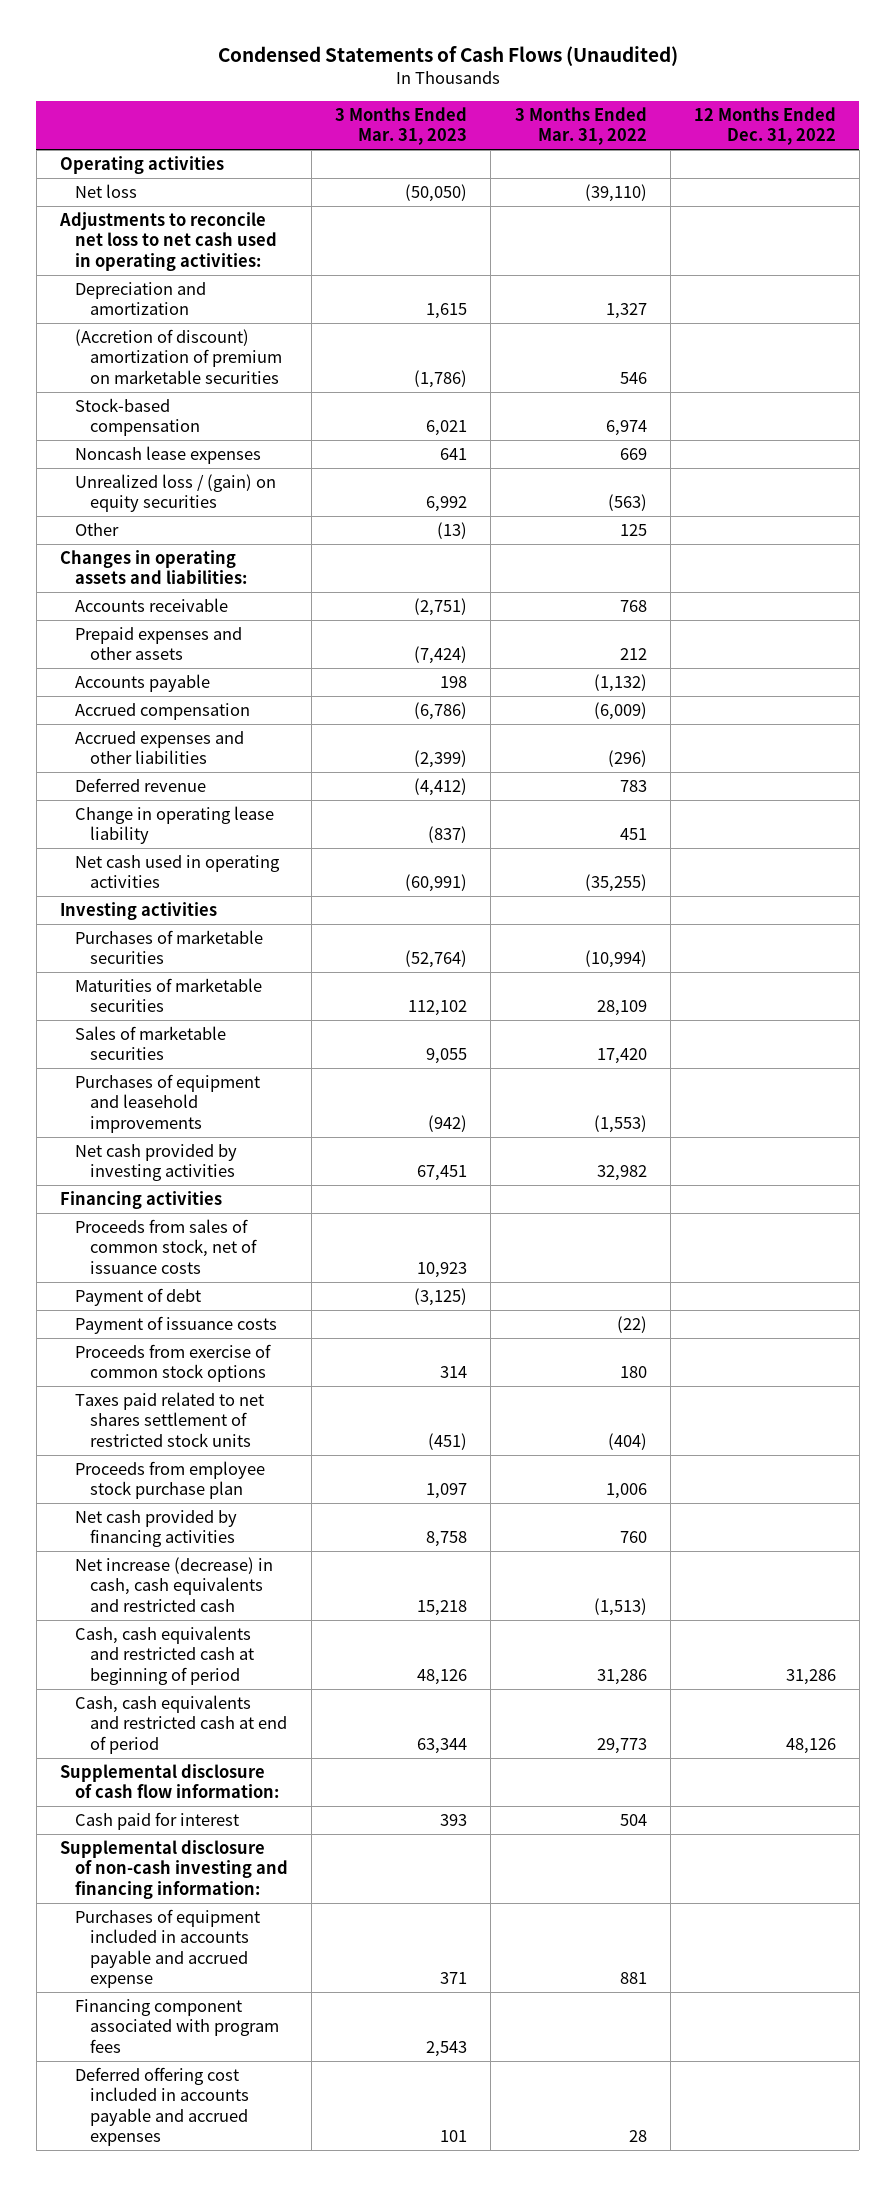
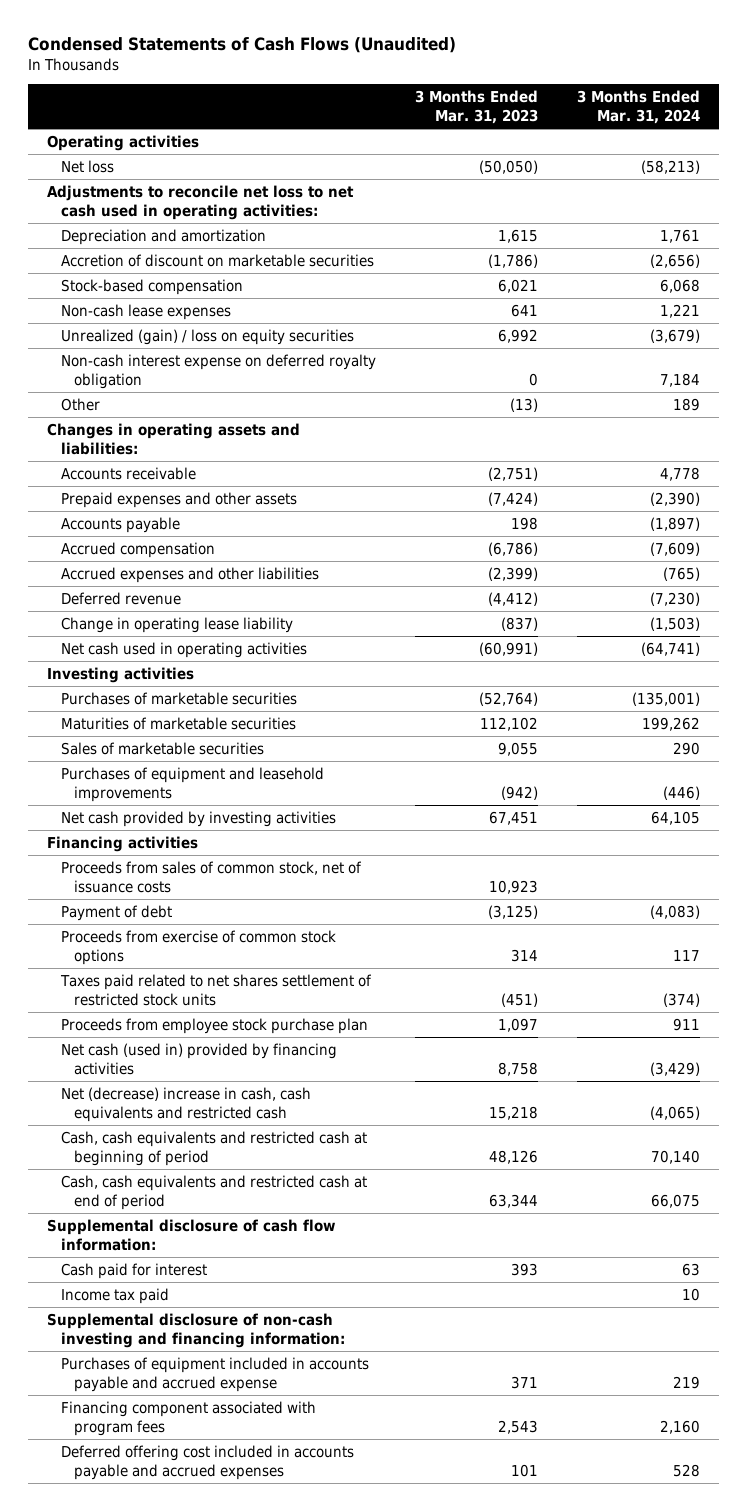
[514,106,647,145] 3 Months Ended Mar. 31, 2022 -> none
[693,106,836,145] 12 Months Ended Dec. 31, 2022 -> none
none -> [576,90,700,125] 3 Months Ended Mar. 31, 2024
[74,329,283,384] (Accretion of discount) amortization of premium on marketable securities -> [60,253,374,267] Accretion of discount on marketable securities
[74,446,261,465] Noncash lease expenses -> [60,303,231,320] Non-cash lease expenses
[74,474,276,513] Unrealized loss / (gain) on equity securities -> [60,328,354,345] Unrealized (gain) / loss on equity securities
none -> [60,353,376,389] Non-cash interest expense on deferred royalty obligation
[74,1316,277,1335] Payment of issuance costs -> none
[74,1510,237,1548] Net cash provided by financing activities -> [60,1042,337,1075] Net cash (used in) provided by financing activities
[74,1557,273,1612] Net increase (decrease) in cash, cash equivalents and restricted cash -> [60,1086,311,1122] Net (decrease) increase in cash, cash equivalents and restricted cash
none -> [60,1287,169,1304] Income tax paid

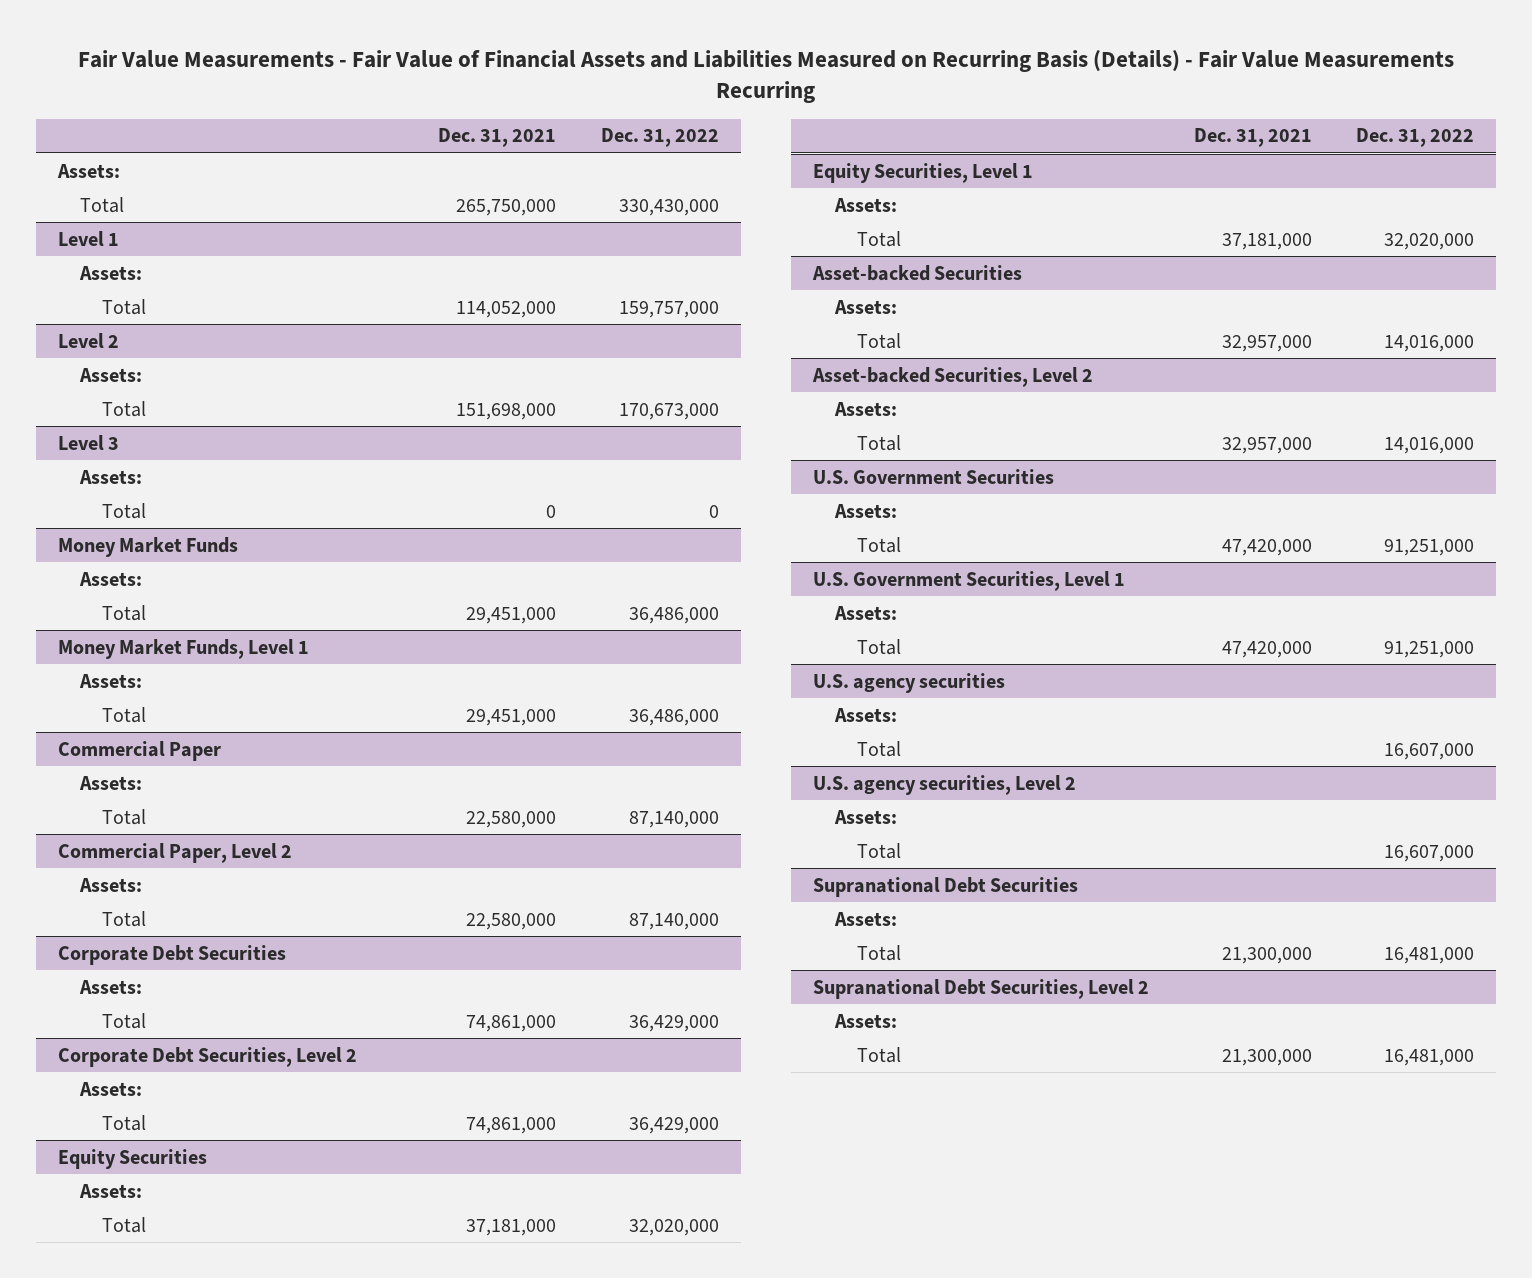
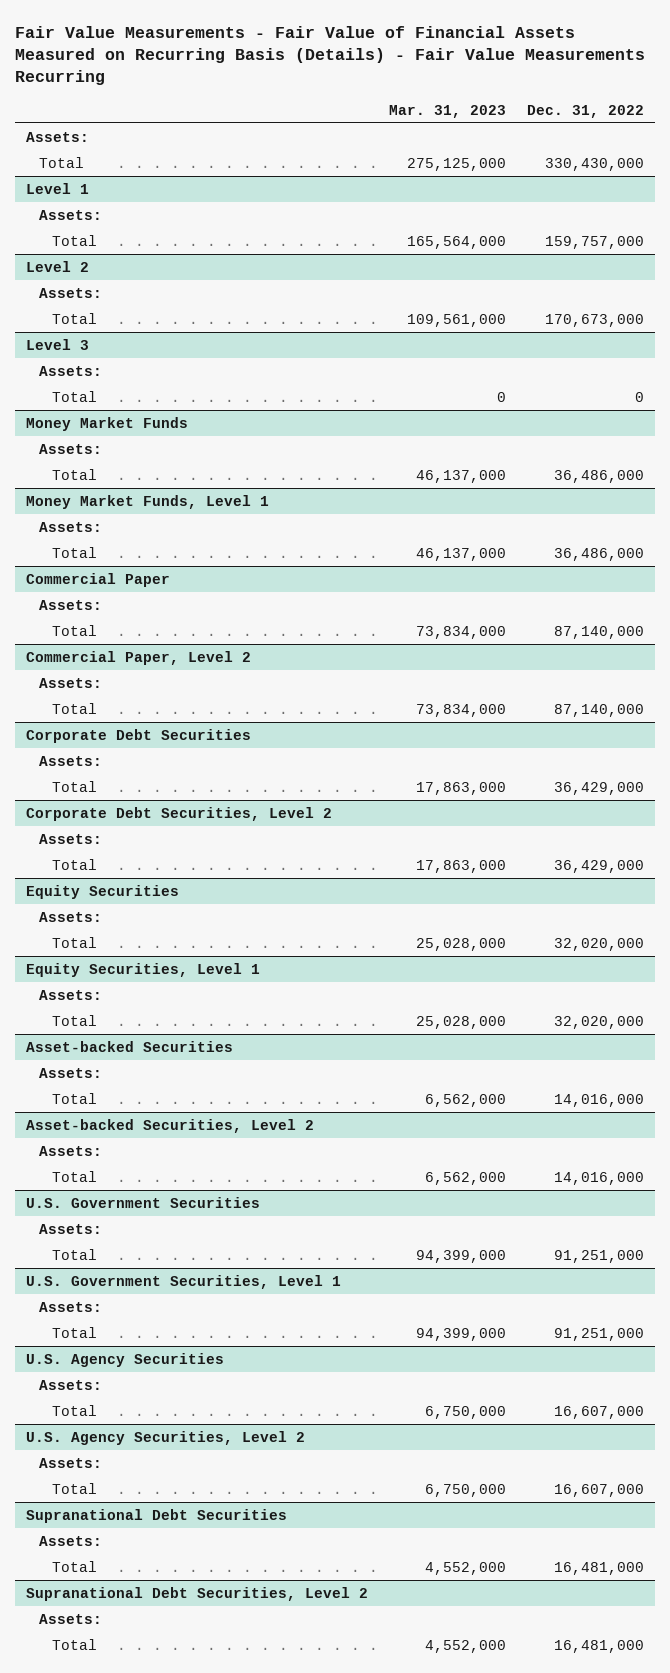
[78,50,1455,104] Fair Value Measurements - Fair Value of Financial Assets and Liabilities Measured on Recurring Basis (Details) - Fair Value Measurements Recurring -> [15,25,646,86] Fair Value Measurements - Fair Value of Financial Assets Measured on Recurring Basis (Details) - Fair Value Measurements Recurring
[438,128,557,148] Dec. 31, 2021 -> none
none -> [389,104,507,118] Mar. 31, 2023
[813,672,1006,693] U.S. agency securities -> [25,1352,224,1367] U.S. Agency Securities
[813,774,1077,795] U.S. agency securities, Level 2 -> [25,1430,305,1445] U.S. Agency Securities, Level 2

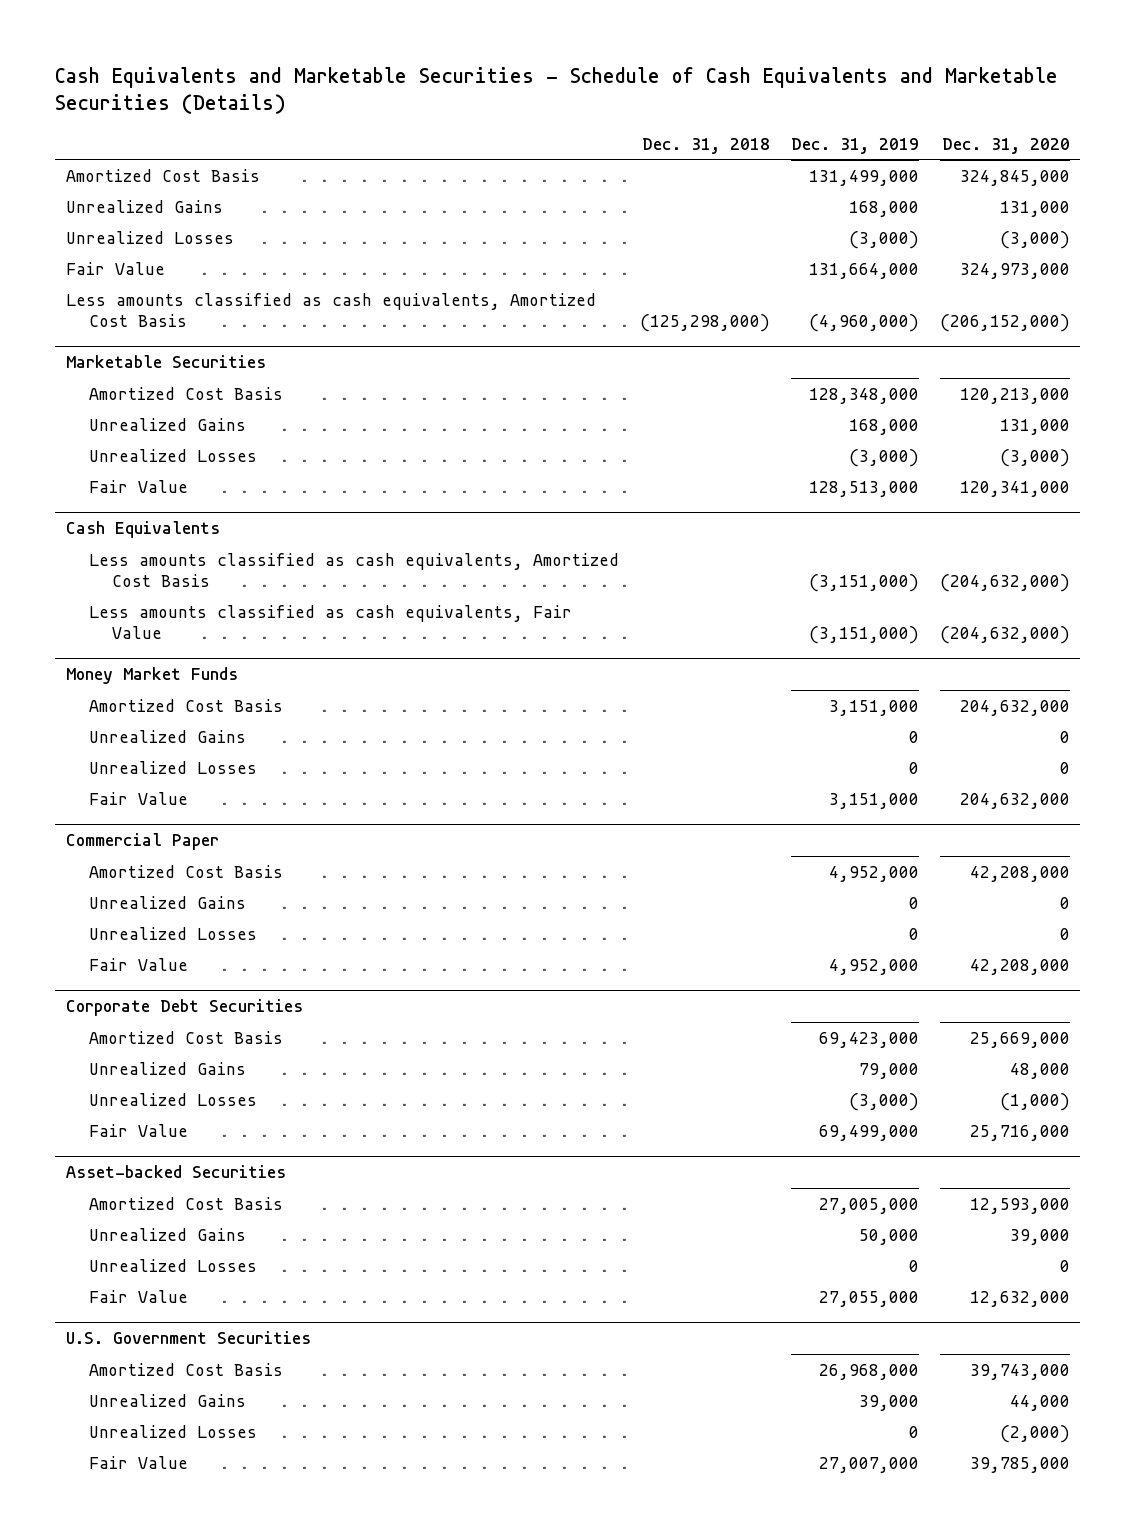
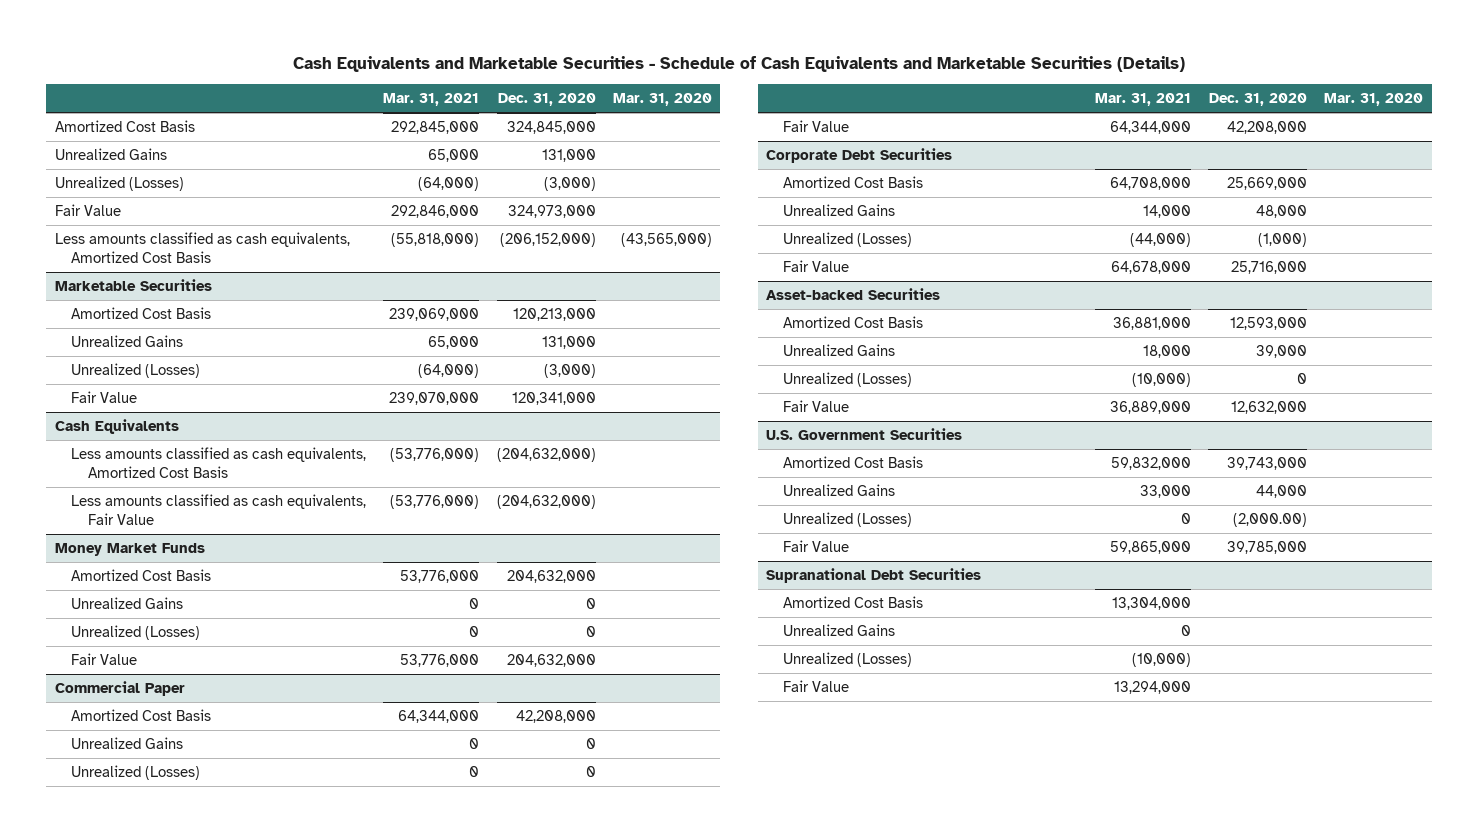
[641,137,770,154] Dec. 31, 2018 -> none
[790,137,919,154] Dec. 31, 2019 -> none
none -> [383,93,480,107] Mar. 31, 2021
none -> [612,93,712,107] Mar. 31, 2020
[65,230,234,244] Unrealized Losses -> [54,176,184,192] Unrealized (Losses)
[88,448,257,462] Unrealized Losses -> [71,363,201,379] Unrealized (Losses)
[88,760,257,774] Unrealized Losses -> [71,625,201,641] Unrealized (Losses)
[88,926,257,940] Unrealized Losses -> [71,765,201,781] Unrealized (Losses)
[88,1092,257,1106] Unrealized Losses -> [782,232,912,248] Unrealized (Losses)
[88,1258,257,1272] Unrealized Losses -> [782,372,912,388] Unrealized (Losses)
[88,1424,257,1438] Unrealized Losses -> [782,512,912,528] Unrealized (Losses)
[999,1424,1070,1443] (2,000) -> [1233,513,1308,528] (2,000.00)
none -> [766,568,982,584] Supranational Debt Securities
none -> [782,596,923,609] Amortized Cost Basis
none -> [782,624,895,637] Unrealized Gains
none -> [782,652,912,668] Unrealized (Losses)
none -> [782,680,849,693] Fair Value

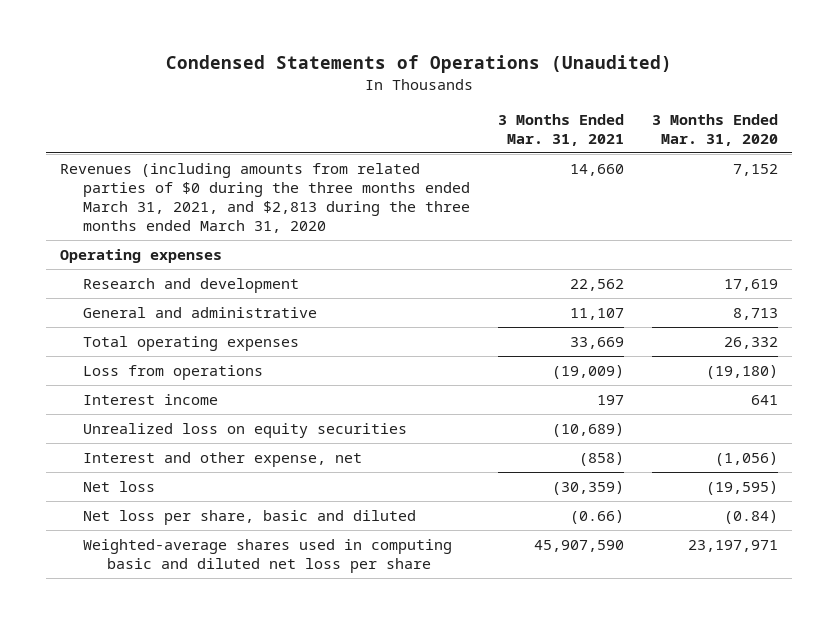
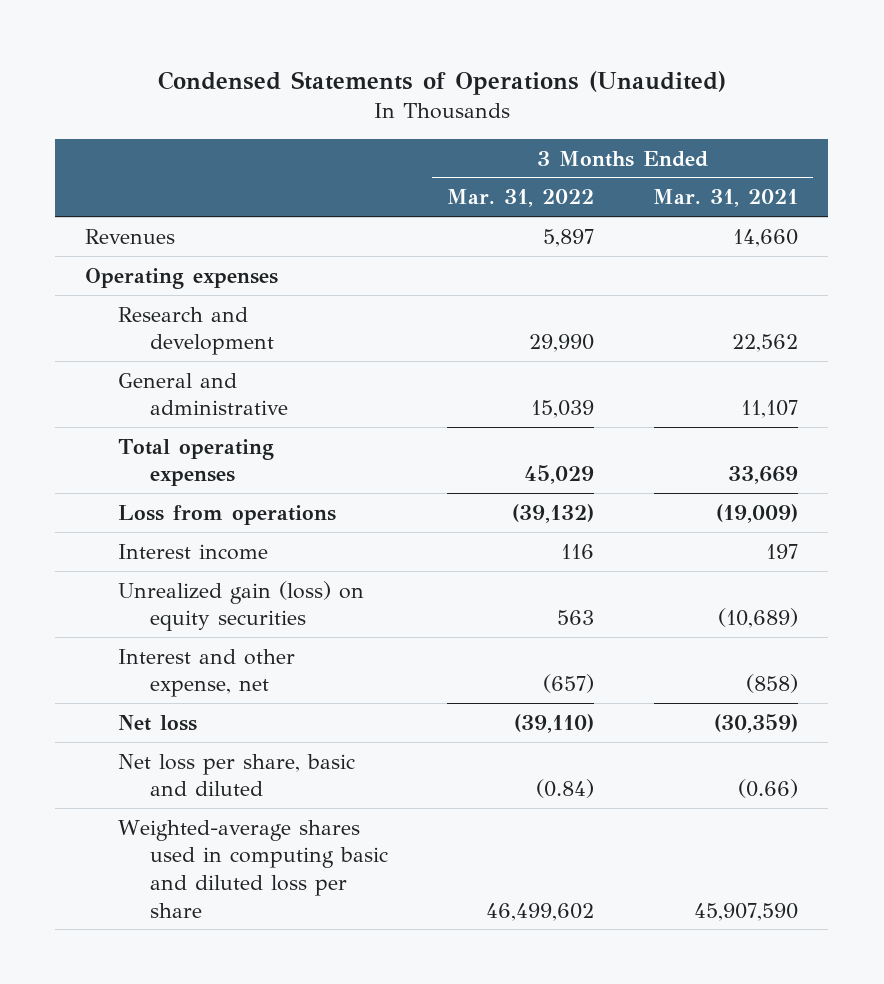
[652,113,779,146] 3 Months Ended Mar. 31, 2020 -> none
none -> [447,189,595,208] Mar. 31, 2022
[59,162,471,233] Revenues (including amounts from related parties of $0 during the three months ended March 31, 2021, and $2,813 during the three months ended March 31, 2020 -> [85,228,176,244] Revenues
[83,422,408,438] Unrealized loss on equity securities -> [117,580,364,632] Unrealized gain (loss) on equity securities
[83,538,453,573] Weighted-average shares used in computing basic and diluted net loss per share -> [117,819,388,918] Weighted-average shares used in computing basic and diluted loss per share

